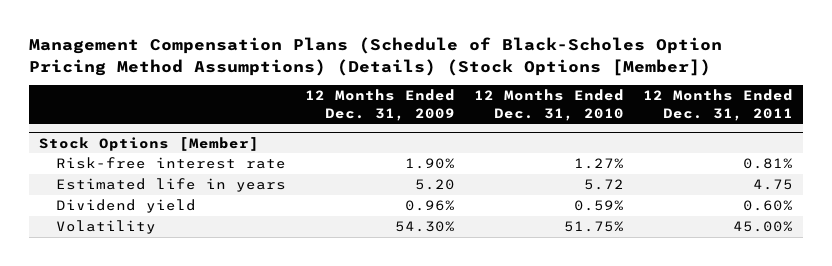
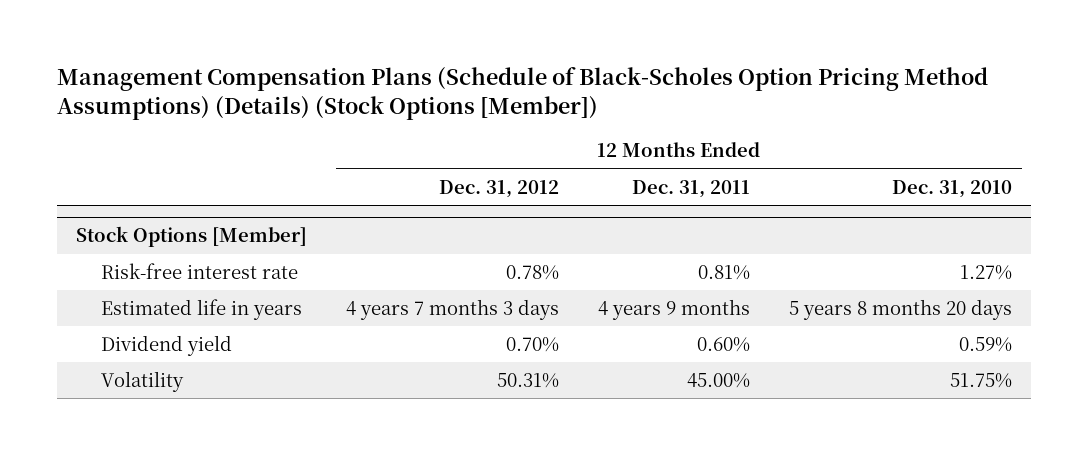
[305,89,456,121] 12 Months Ended Dec. 31, 2009 -> none
none -> [439,179,560,198] Dec. 31, 2012
[584,179,625,191] 5.72 -> [788,298,1012,320] 5 years 8 months 20 days
[753,179,794,191] 4.75 -> [598,298,751,320] 4 years 9 months

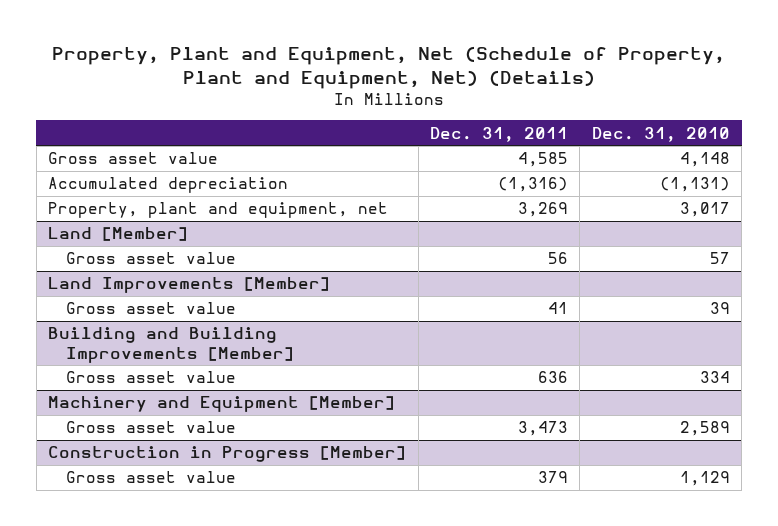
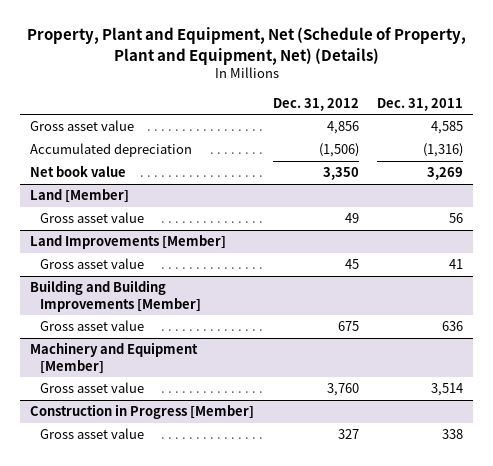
[591,126,730,142] Dec. 31, 2010 -> none
none -> [272,97,359,111] Dec. 31, 2012
[48,202,389,219] Property, plant and equipment, net -> [29,165,126,178] Net book value
[517,421,568,437] 3,473 -> [431,383,464,397] 3,514
[537,471,568,484] 379 -> [442,429,464,440] 338

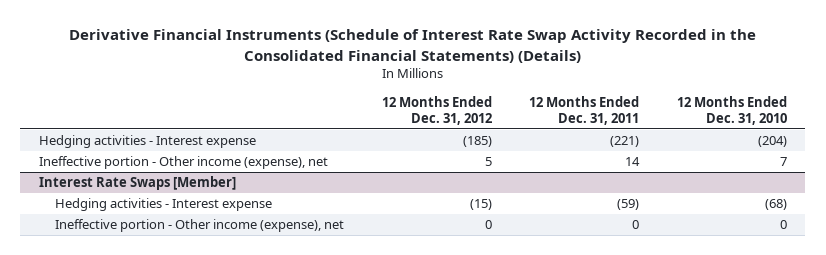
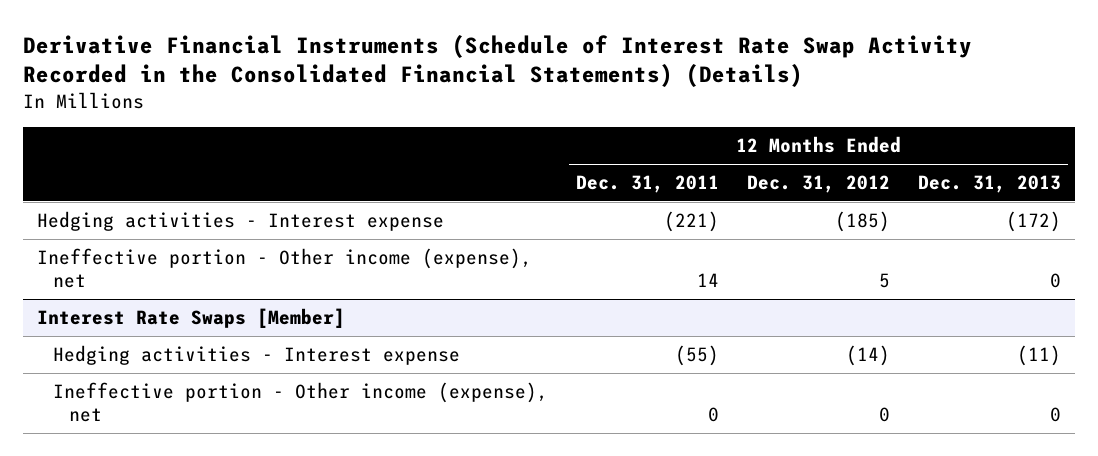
[676,95,787,126] 12 Months Ended Dec. 31, 2010 -> none
none -> [918,175,1062,194] Dec. 31, 2013
[469,199,492,211] (15) -> [846,345,891,367] (14)
[617,199,640,211] (59) -> [675,345,720,367] (55)

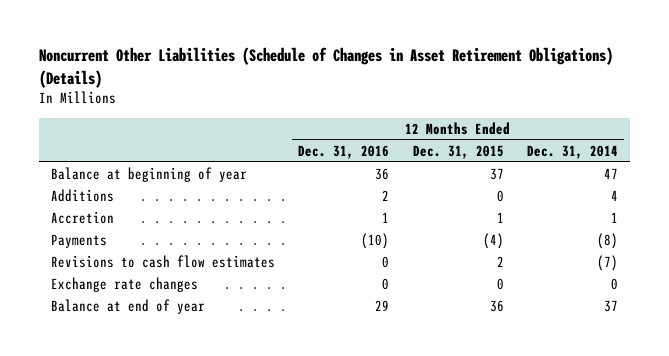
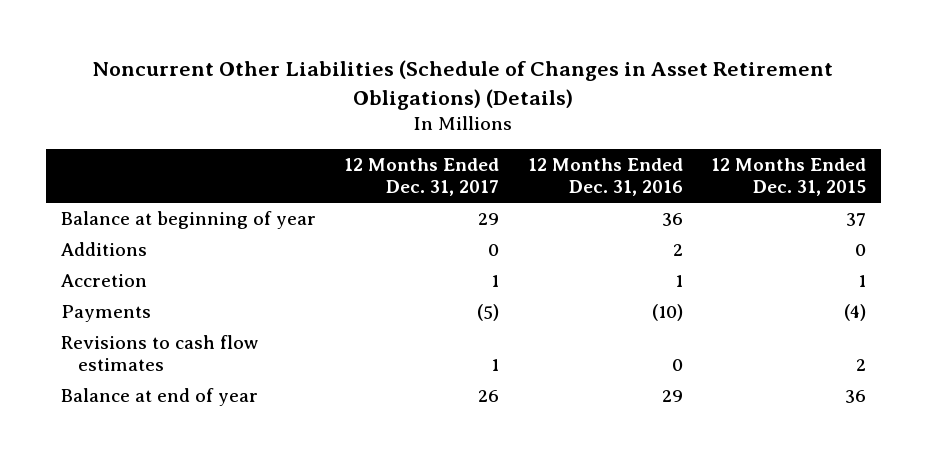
[527,144,619,159] Dec. 31, 2014 -> none
none -> [344,158,500,197] 12 Months Ended Dec. 31, 2017
[50,277,198,293] Exchange rate changes -> none

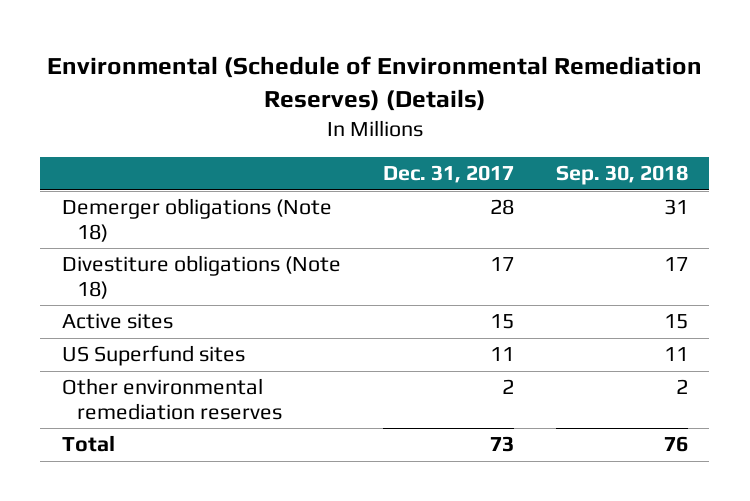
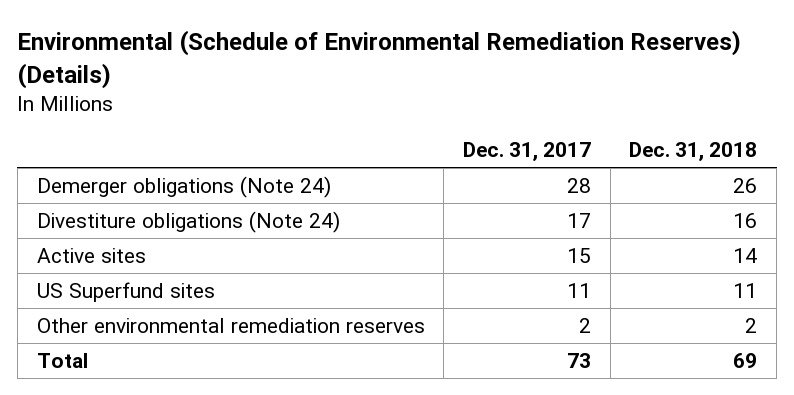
[556,165,689,186] Sep. 30, 2018 -> none
none -> [629,142,758,162] Dec. 31, 2018
[61,198,332,243] Demerger obligations (Note 18) -> [36,175,331,198] Demerger obligations (Note 24)
[61,255,341,300] Divestiture obligations (Note 18) -> [36,210,340,233] Divestiture obligations (Note 24)

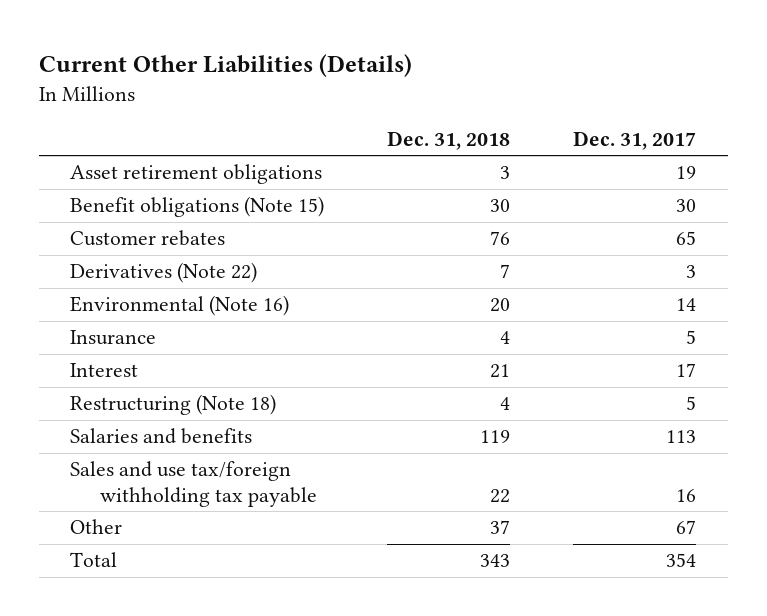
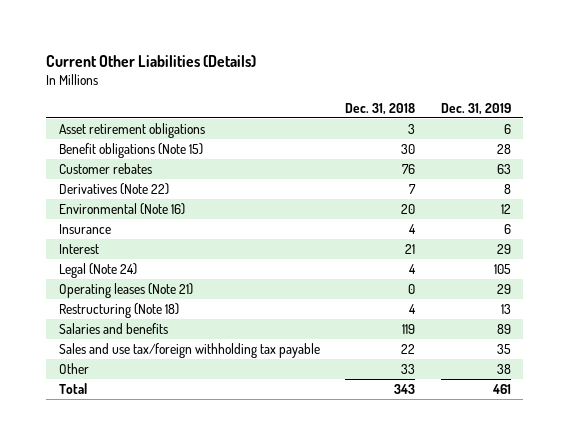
[573,130,697,150] Dec. 31, 2017 -> none
none -> [440,102,511,115] Dec. 31, 2019
none -> [58,262,137,278] Legal (Note 24)
none -> [58,282,193,298] Operating leases (Note 21)
[490,520,511,535] 37 -> [401,363,416,374] 33

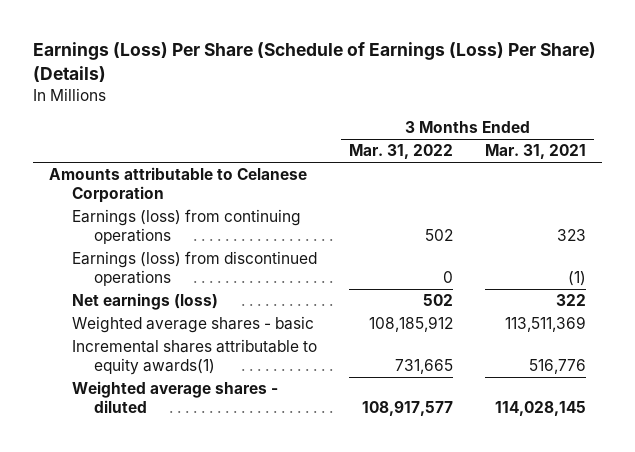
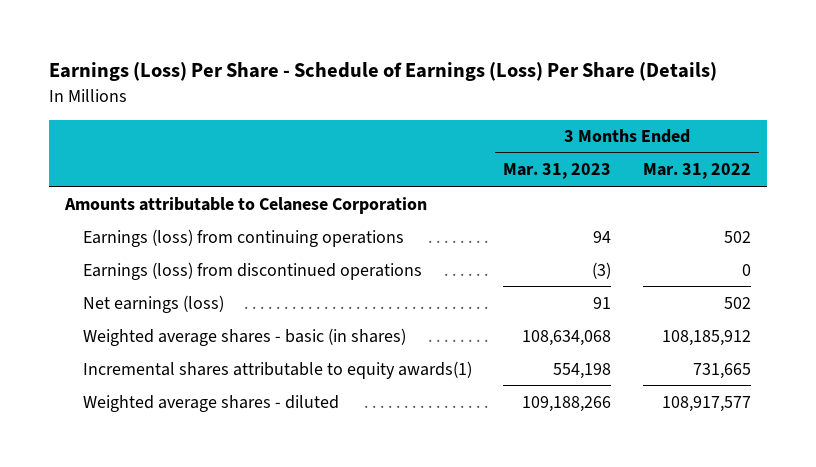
[32,42,596,83] Earnings (Loss) Per Share (Schedule of Earnings (Loss) Per Share) (Details) -> [49,62,718,82] Earnings (Loss) Per Share - Schedule of Earnings (Loss) Per Share (Details)
[485,144,587,160] Mar. 31, 2021 -> none
none -> [503,163,612,180] Mar. 31, 2023
[71,316,314,334] Weighted average shares - basic -> [82,327,406,346] Weighted average shares - basic (in shares)

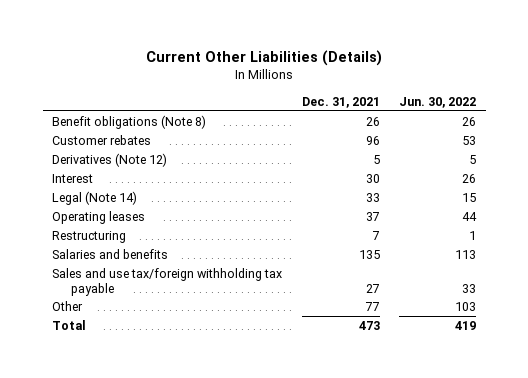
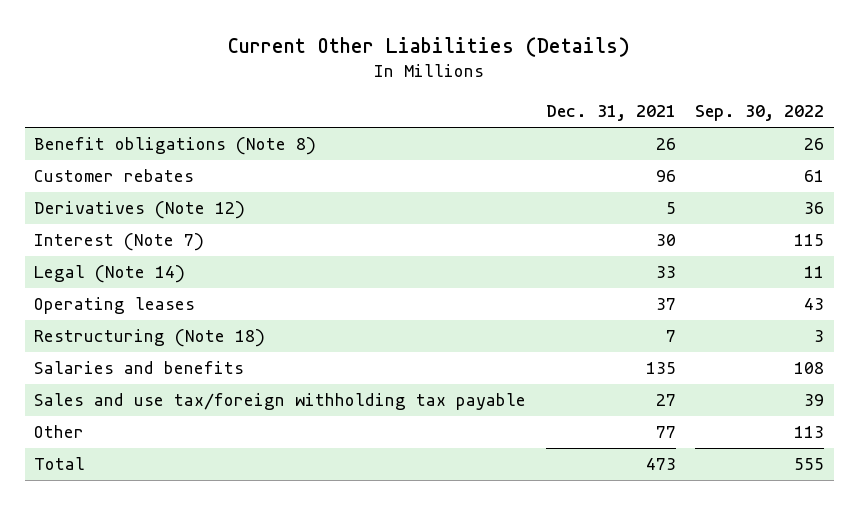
[399,96,477,108] Jun. 30, 2022 -> none
none -> [695,105,825,122] Sep. 30, 2022
[52,173,94,183] Interest -> [34,233,205,252] Interest (Note 7)
[52,230,127,243] Restructuring -> [34,329,266,348] Restructuring (Note 18)

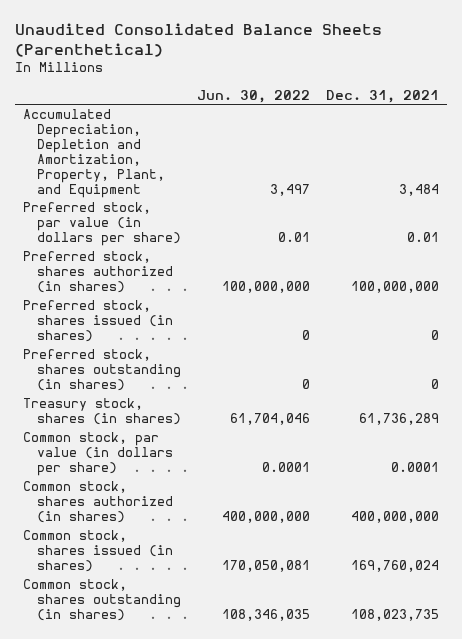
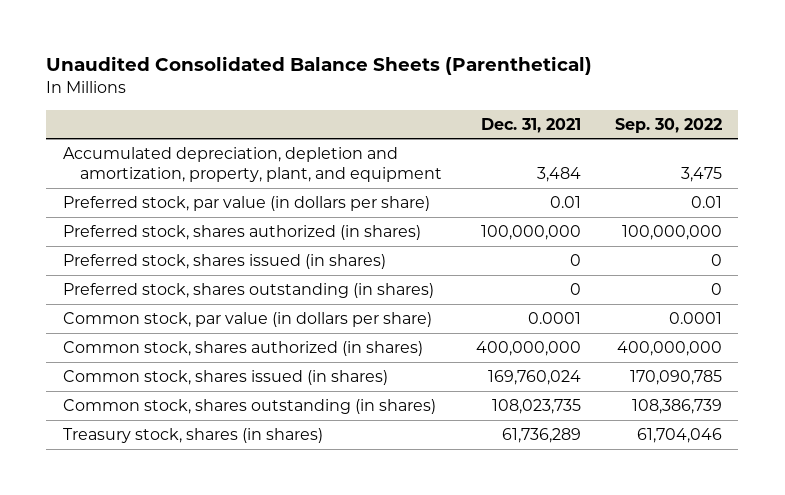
[197,89,311,103] Jun. 30, 2022 -> none
none -> [614,117,722,133] Sep. 30, 2022
[23,109,166,198] Accumulated Depreciation, Depletion and Amortization, Property, Plant, and Equipment -> [63,146,443,183] Accumulated depreciation, depletion and amortization, property, plant, and equipment
[23,398,182,426] Treasury stock, shares (in shares) -> [63,427,324,443] Treasury stock, shares (in shares)

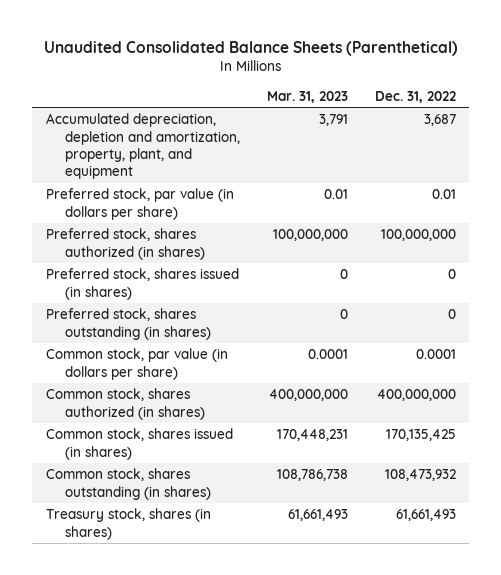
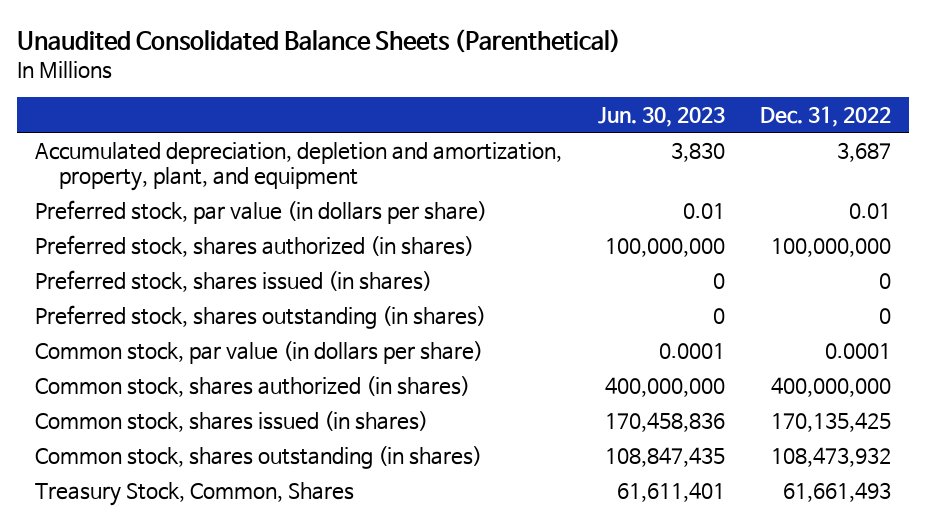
[266,90,348,103] Mar. 31, 2023 -> none
none -> [597,107,725,128] Jun. 30, 2023
[45,508,211,540] Treasury stock, shares (in shares) -> [35,481,355,506] Treasury Stock, Common, Shares

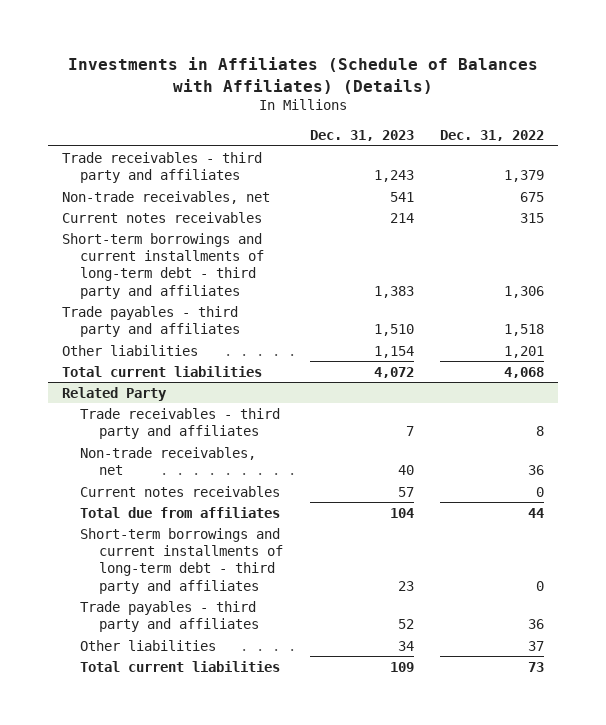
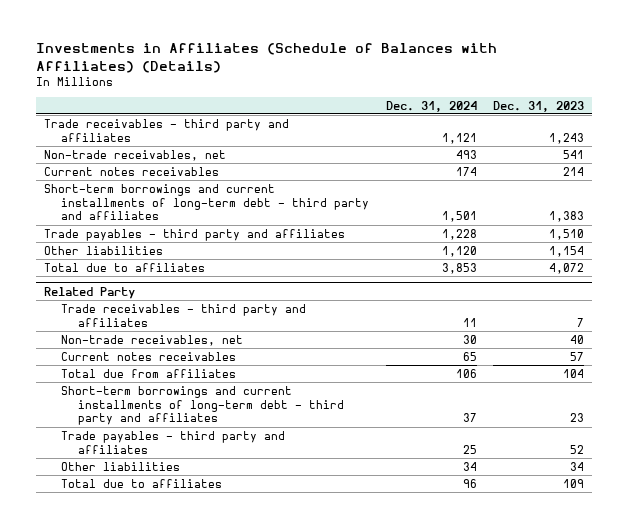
[440,130,545,142] Dec. 31, 2022 -> none
none -> [385,100,477,112] Dec. 31, 2024
[61,365,262,377] Total current liabilities -> [44,262,206,272] Total due to affiliates
[80,660,281,672] Total current liabilities -> [61,478,223,488] Total due to affiliates

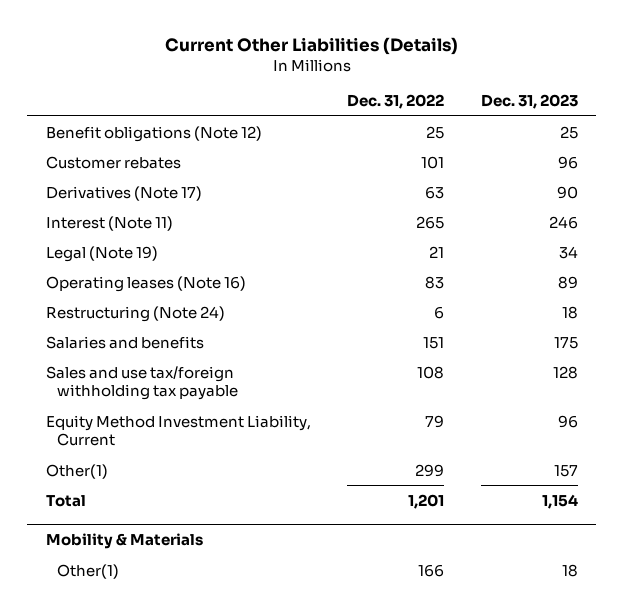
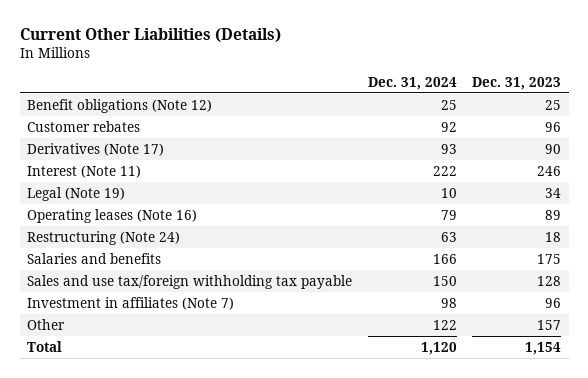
[347,93,445,109] Dec. 31, 2022 -> none
none -> [367,76,457,90] Dec. 31, 2024
[45,414,311,447] Equity Method Investment Liability, Current -> [27,296,235,310] Investment in affiliates (Note 7)
[45,463,108,479] Other(1) -> [27,318,66,330] Other
[45,532,203,549] Mobility & Materials -> none
[57,563,120,579] Other(1) -> none

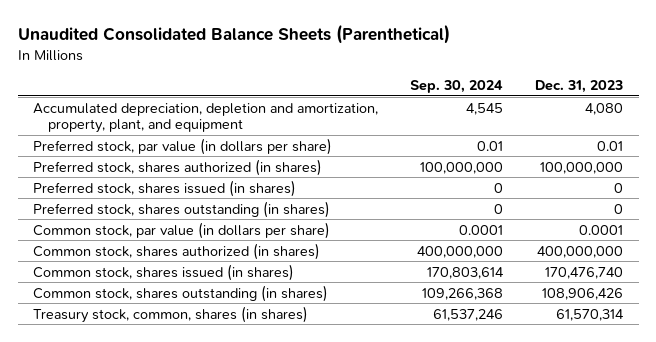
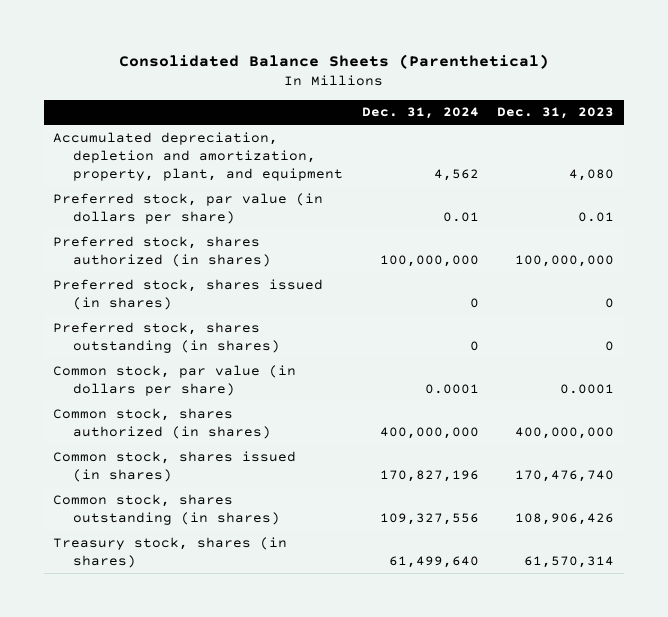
[17,24,450,45] Unaudited Consolidated Balance Sheets (Parenthetical) -> [118,54,549,70] Consolidated Balance Sheets (Parenthetical)
[410,80,504,94] Sep. 30, 2024 -> none
none -> [361,107,479,120] Dec. 31, 2024
[33,305,309,323] Treasury stock, common, shares (in shares) -> [53,536,288,568] Treasury stock, shares (in shares)

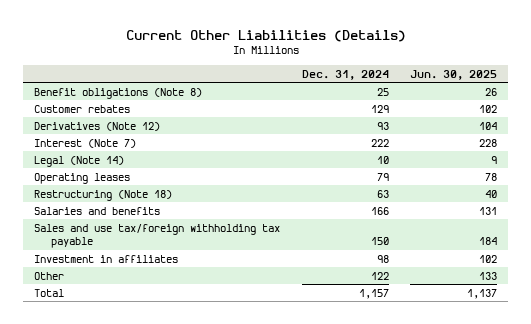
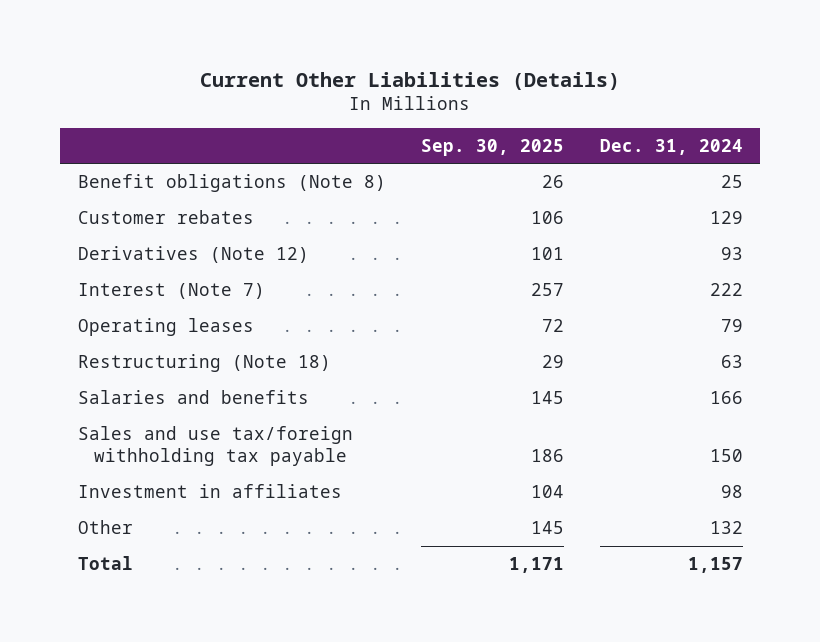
[410,69,498,80] Jun. 30, 2025 -> none
none -> [421,138,565,156] Sep. 30, 2025
[34,155,125,167] Legal (Note 14) -> none
[370,271,389,280] 122 -> [709,521,743,535] 132

